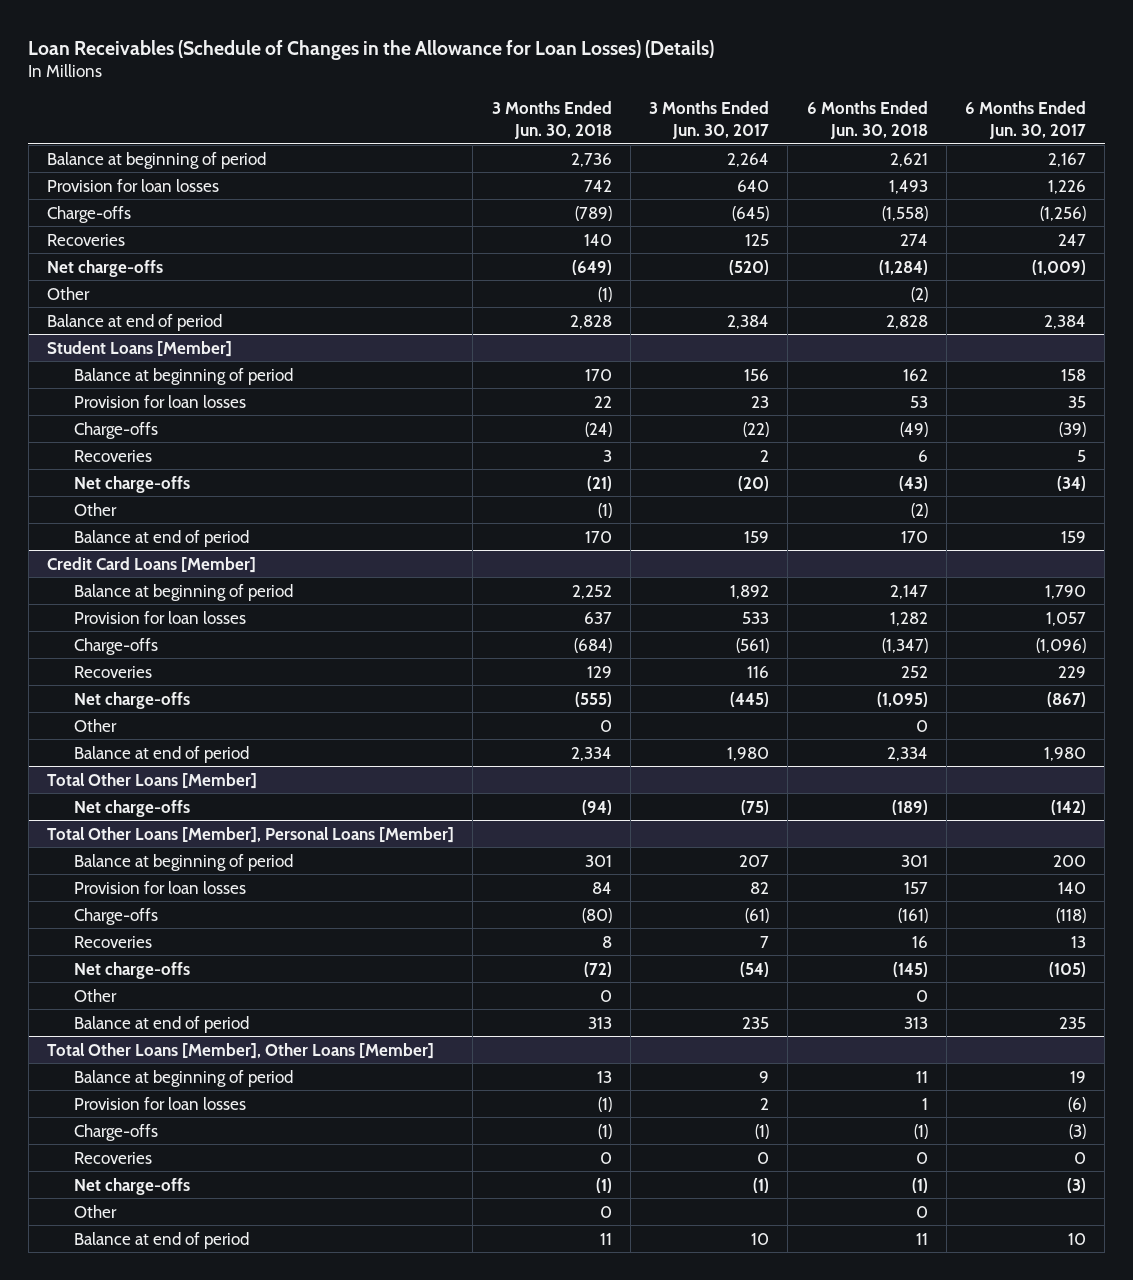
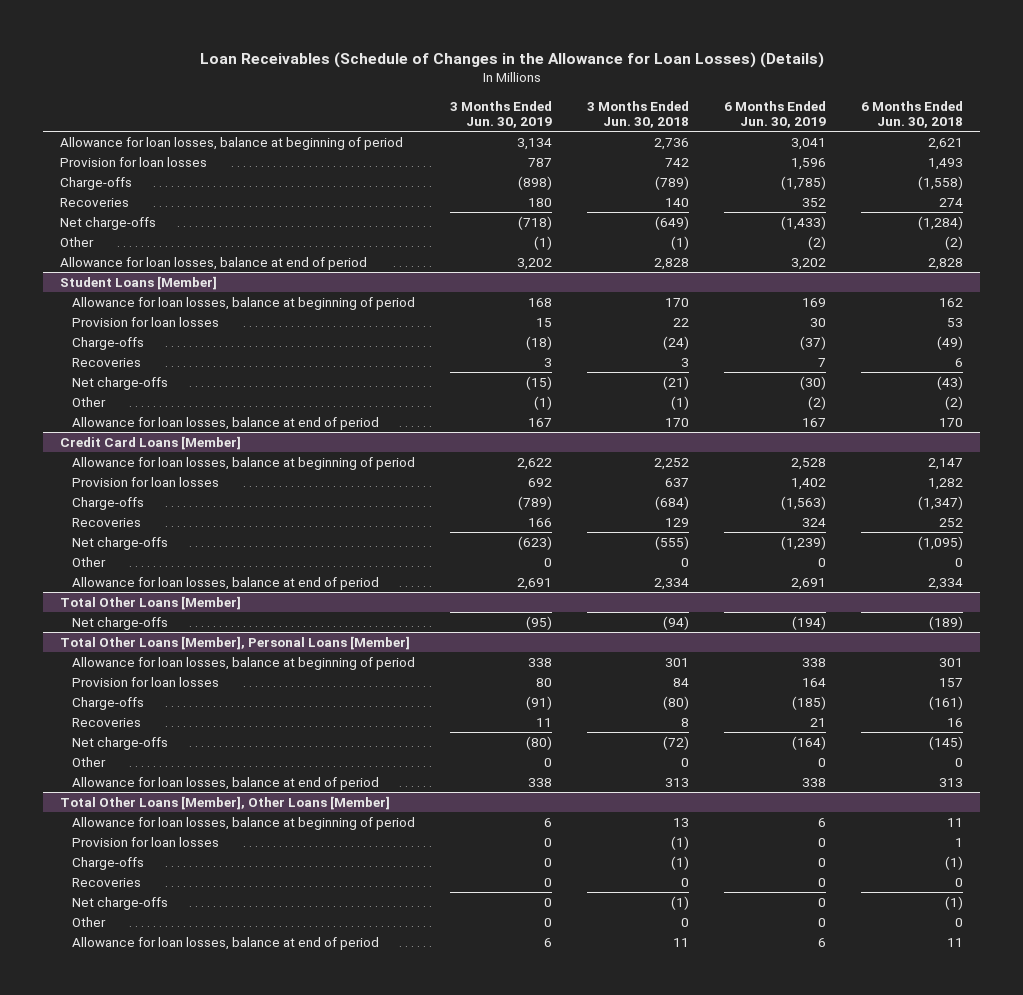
[649,100,770,139] 3 Months Ended Jun. 30, 2017 -> none
[965,100,1087,139] 6 Months Ended Jun. 30, 2017 -> none
none -> [449,100,552,129] 3 Months Ended Jun. 30, 2019
none -> [723,100,826,129] 6 Months Ended Jun. 30, 2019
[47,151,267,169] Balance at beginning of period -> [60,136,404,150] Allowance for loan losses, balance at beginning of period
[47,313,223,331] Balance at end of period -> [60,256,368,270] Allowance for loan losses, balance at end of period
[73,367,293,385] Balance at beginning of period -> [71,296,415,310] Allowance for loan losses, balance at beginning of period
[73,529,249,547] Balance at end of period -> [71,416,379,430] Allowance for loan losses, balance at end of period
[73,583,293,601] Balance at beginning of period -> [71,456,415,470] Allowance for loan losses, balance at beginning of period
[73,745,249,763] Balance at end of period -> [71,576,379,590] Allowance for loan losses, balance at end of period
[73,853,293,871] Balance at beginning of period -> [71,656,415,670] Allowance for loan losses, balance at beginning of period
[73,1015,249,1033] Balance at end of period -> [71,776,379,790] Allowance for loan losses, balance at end of period
[73,1069,293,1087] Balance at beginning of period -> [71,816,415,830] Allowance for loan losses, balance at beginning of period
[73,1231,249,1249] Balance at end of period -> [71,936,379,950] Allowance for loan losses, balance at end of period

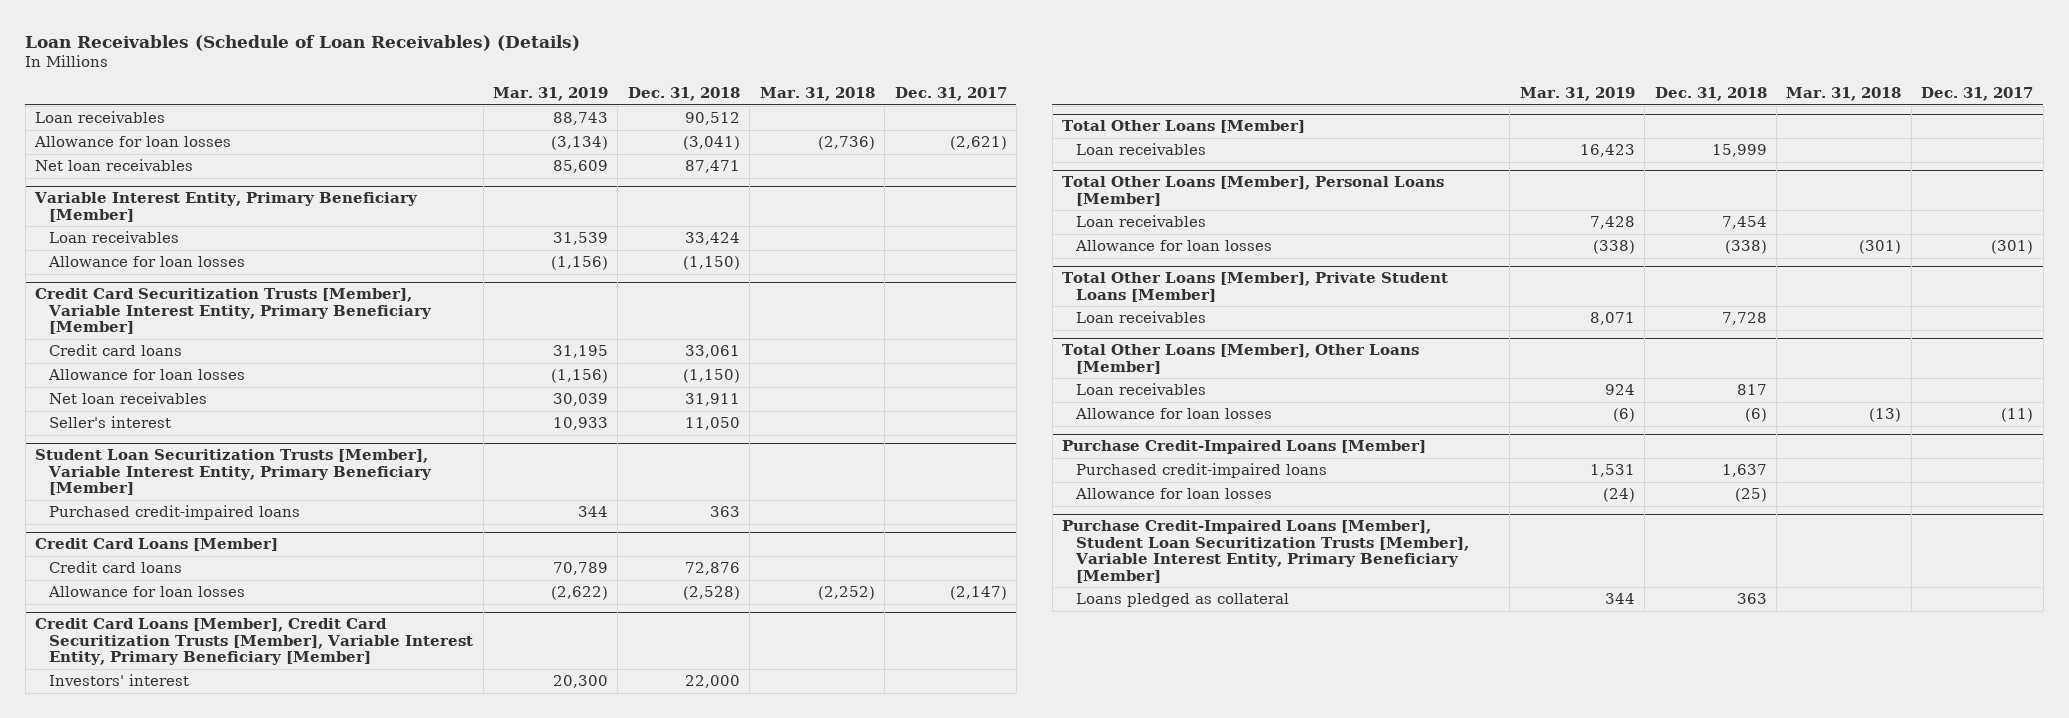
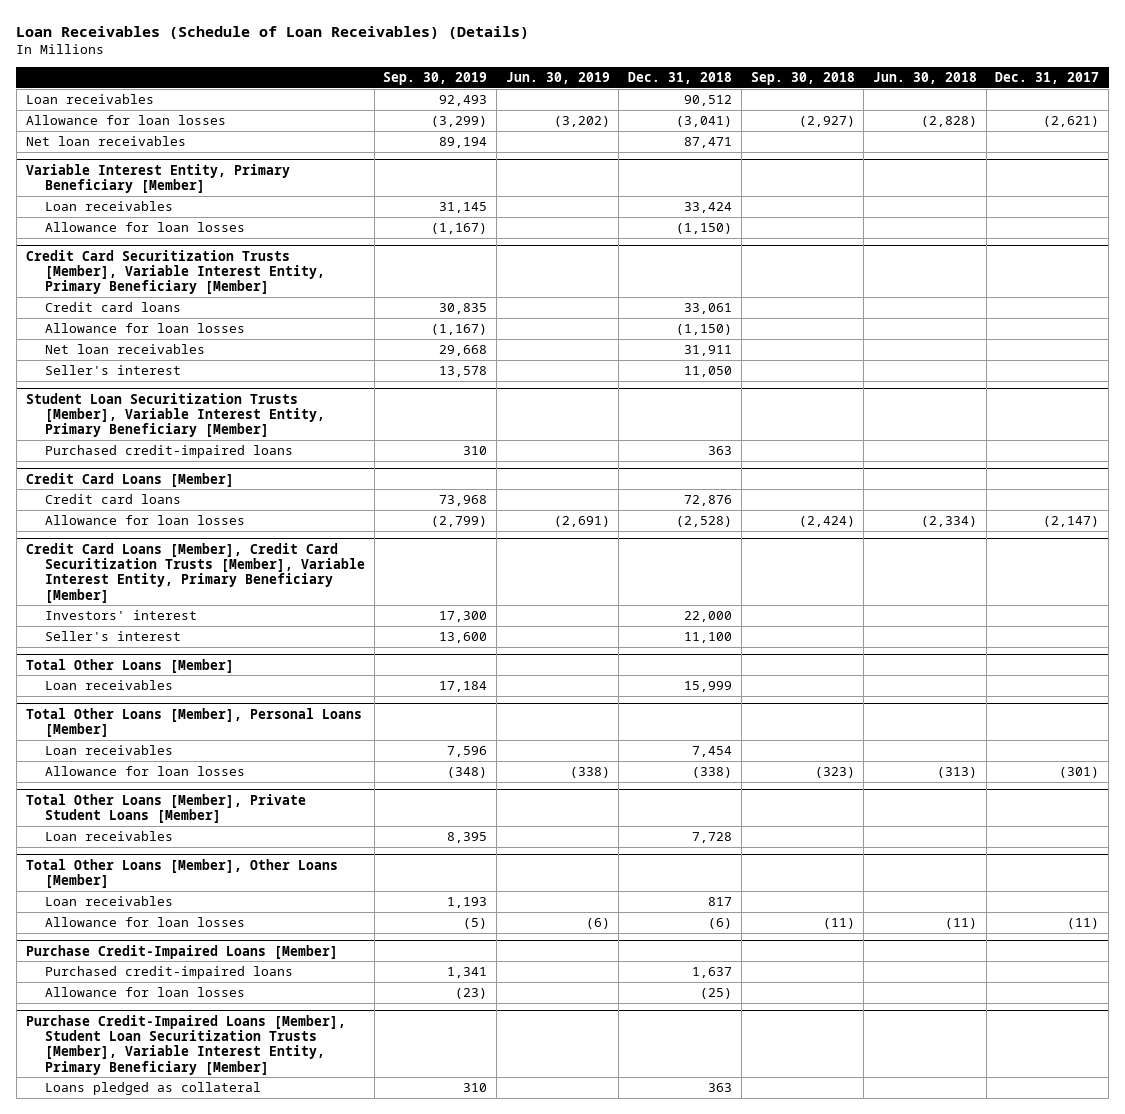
[493,87,609,102] Mar. 31, 2019 -> none
[759,87,875,102] Mar. 31, 2018 -> none
none -> [383,72,488,86] Sep. 30, 2019
none -> [505,72,610,85] Jun. 30, 2019
none -> [750,72,855,86] Sep. 30, 2018
none -> [872,72,977,85] Jun. 30, 2018
none -> [44,630,181,641] Seller's interest

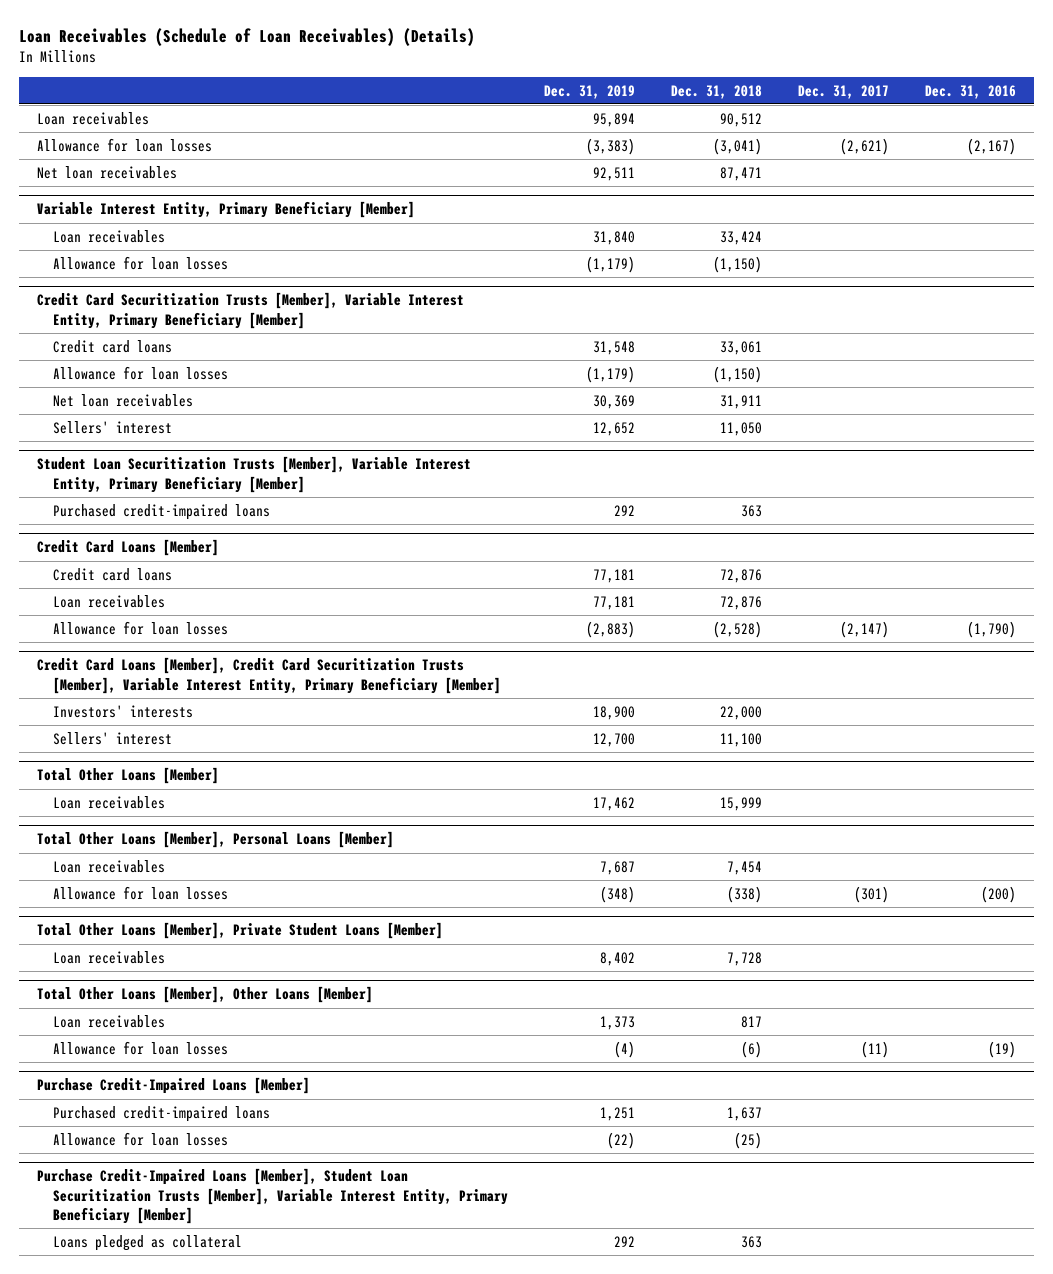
[383,72,488,86] Sep. 30, 2019 -> none
[505,72,610,85] Jun. 30, 2019 -> none
[750,72,855,86] Sep. 30, 2018 -> none
[872,72,977,85] Jun. 30, 2018 -> none
none -> [544,84,636,99] Dec. 31, 2019
none -> [925,84,1017,99] Dec. 31, 2016
[44,364,181,375] Seller's interest -> [53,420,173,434] Sellers' interest
none -> [53,594,166,608] Loan receivables
[44,609,197,620] Investors' interest -> [53,704,194,718] Investors' interests
[44,630,181,641] Seller's interest -> [53,731,173,745] Sellers' interest

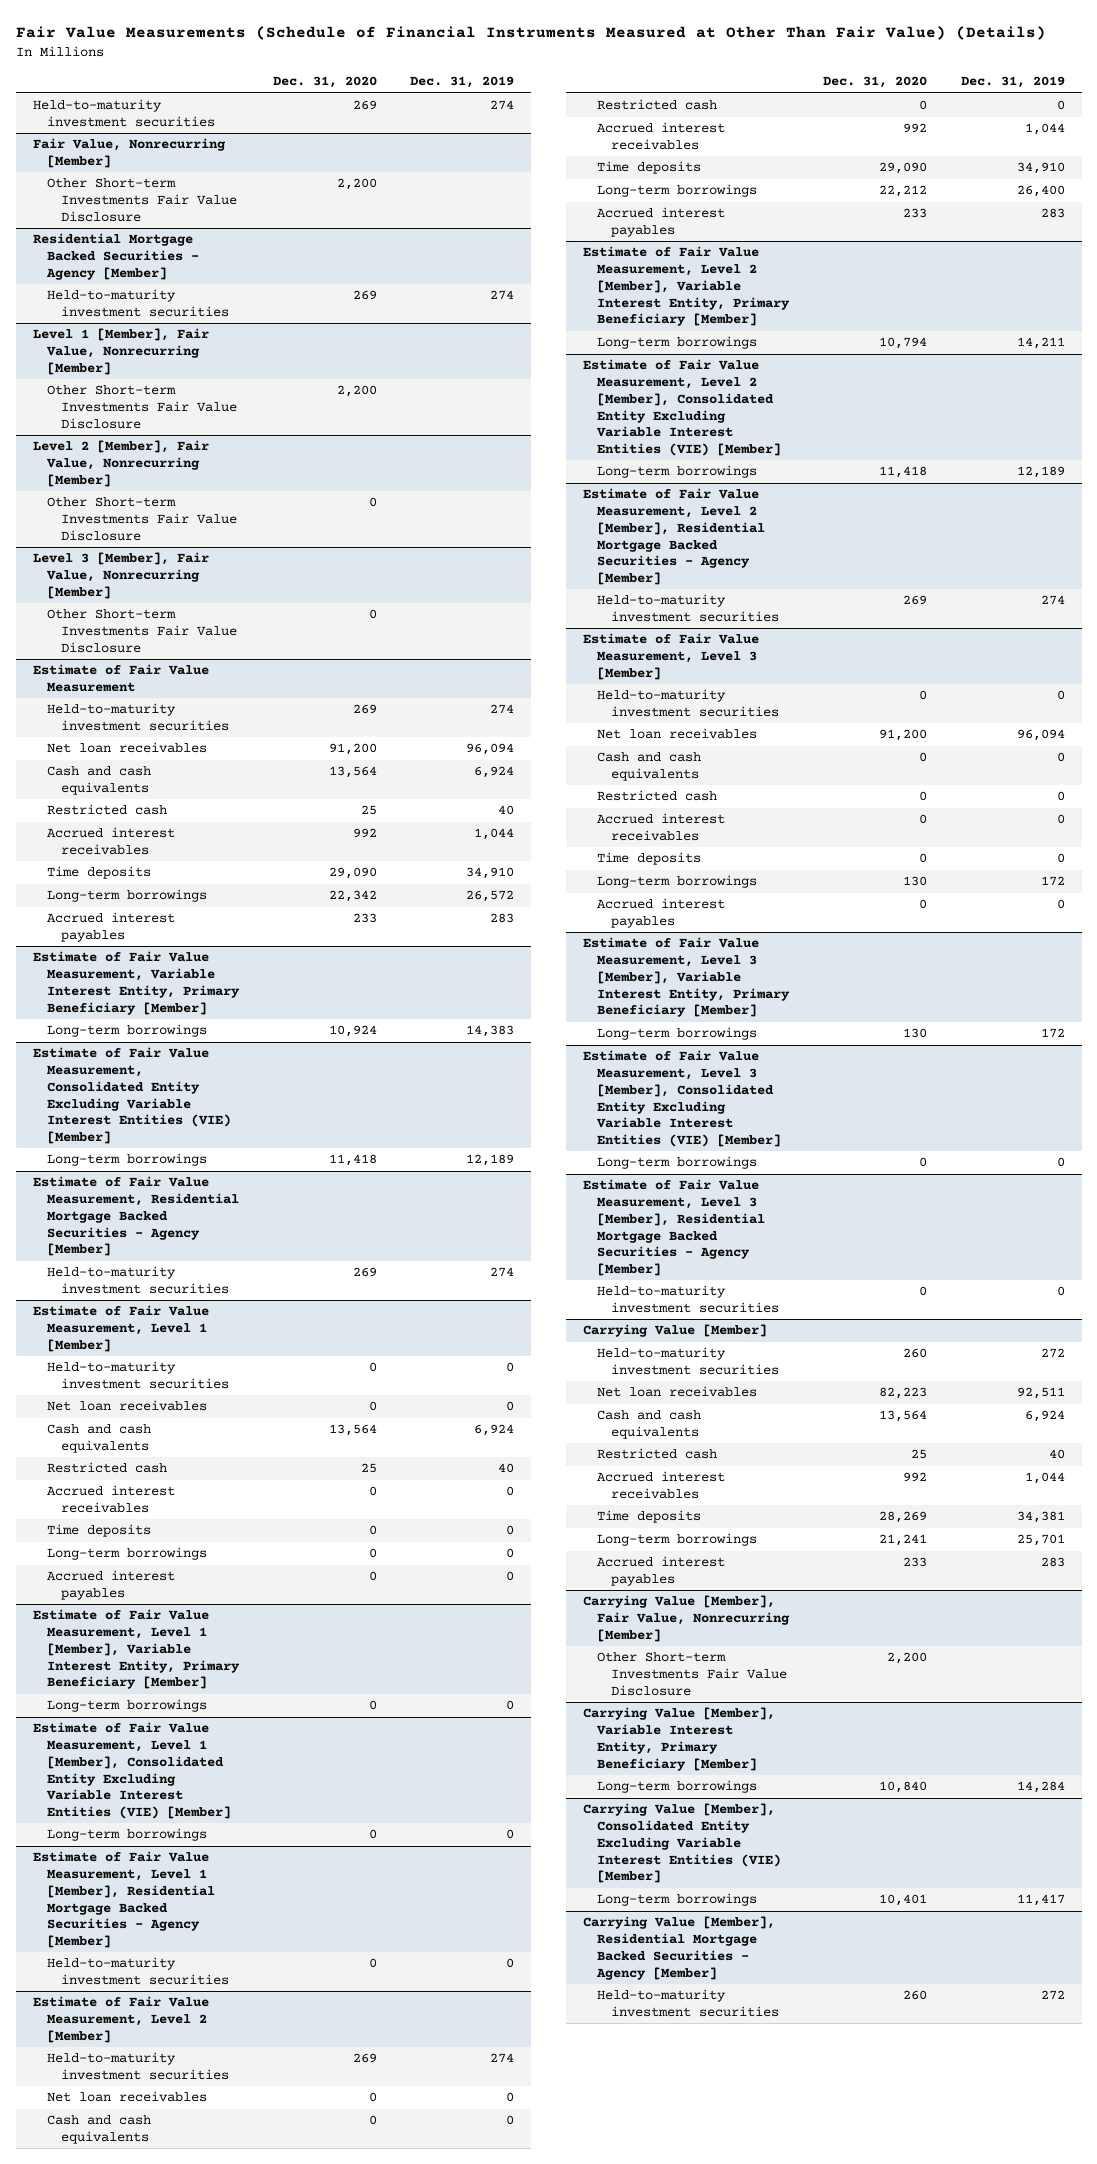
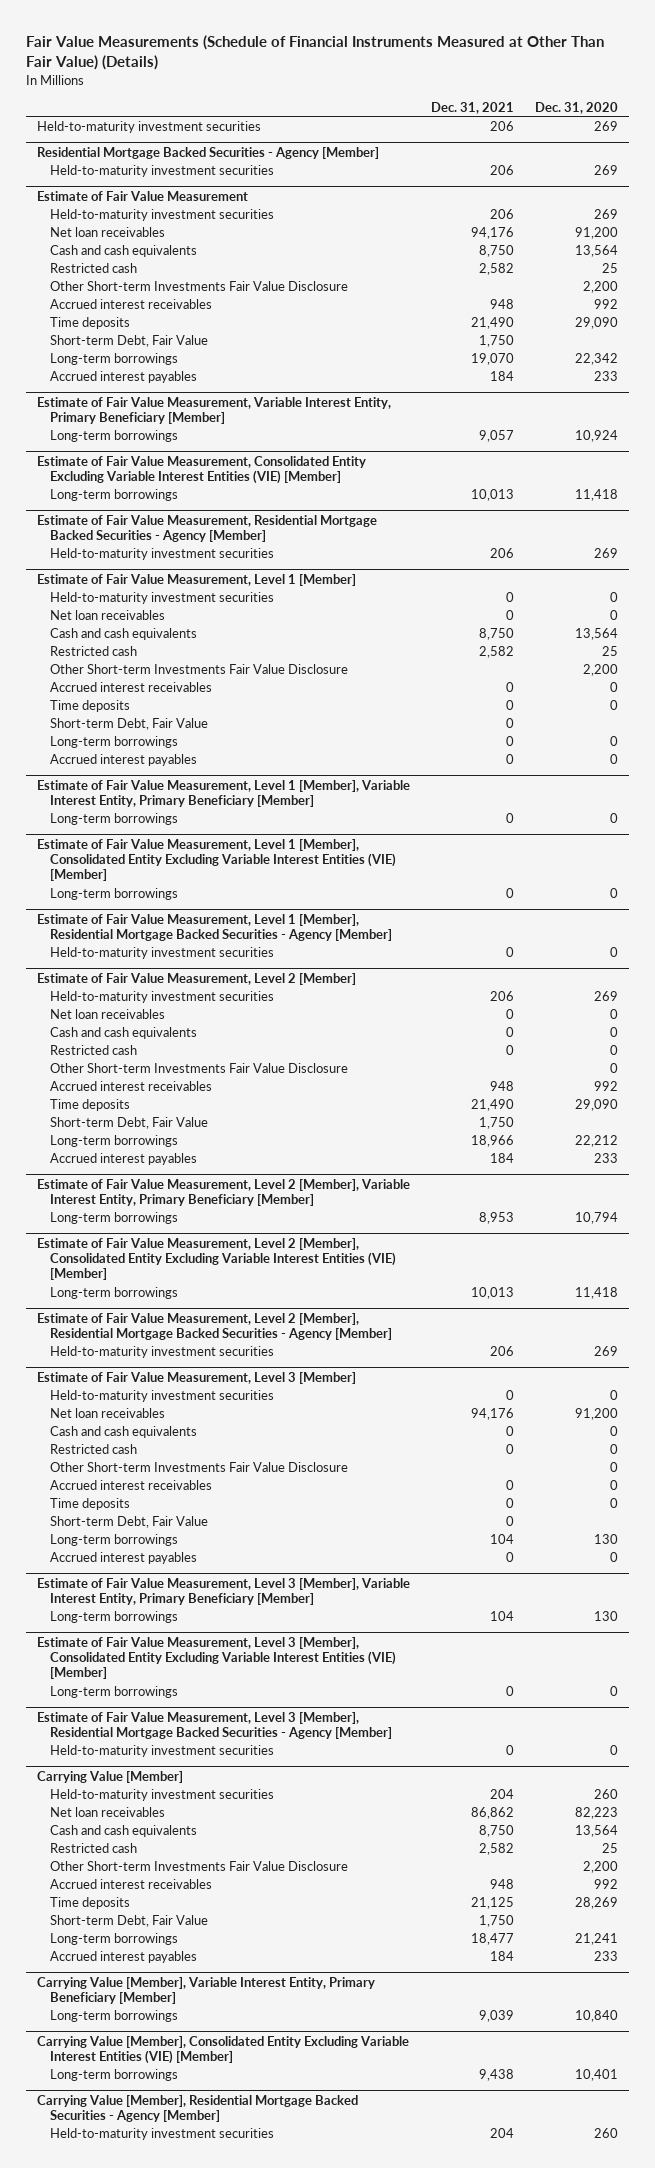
[410,76,515,89] Dec. 31, 2019 -> none
none -> [431,101,515,114] Dec. 31, 2021
[32,138,226,169] Fair Value, Nonrecurring [Member] -> none
[46,178,237,222] Other Short-term Investments Fair Value Disclosure -> none
[32,328,209,375] Level 1 [Member], Fair Value, Nonrecurring [Member] -> none
[46,385,237,429] Other Short-term Investments Fair Value Disclosure -> none
[32,440,209,487] Level 2 [Member], Fair Value, Nonrecurring [Member] -> none
[46,497,237,541] Other Short-term Investments Fair Value Disclosure -> none
[32,552,209,599] Level 3 [Member], Fair Value, Nonrecurring [Member] -> none
[46,609,237,653] Other Short-term Investments Fair Value Disclosure -> none
none -> [49,280,348,291] Other Short-term Investments Fair Value Disclosure
none -> [49,334,208,347] Short-term Debt, Fair Value
none -> [49,663,348,674] Other Short-term Investments Fair Value Disclosure
none -> [49,717,208,730] Short-term Debt, Fair Value
none -> [49,1062,348,1073] Other Short-term Investments Fair Value Disclosure
none -> [49,1116,208,1129] Short-term Debt, Fair Value
none -> [49,1461,348,1472] Other Short-term Investments Fair Value Disclosure
none -> [49,1515,208,1528] Short-term Debt, Fair Value
none -> [49,1860,348,1871] Other Short-term Investments Fair Value Disclosure
none -> [49,1914,208,1927] Short-term Debt, Fair Value
[582,1595,790,1642] Carrying Value [Member], Fair Value, Nonrecurring [Member] -> none
[596,1652,787,1696] Other Short-term Investments Fair Value Disclosure -> none

